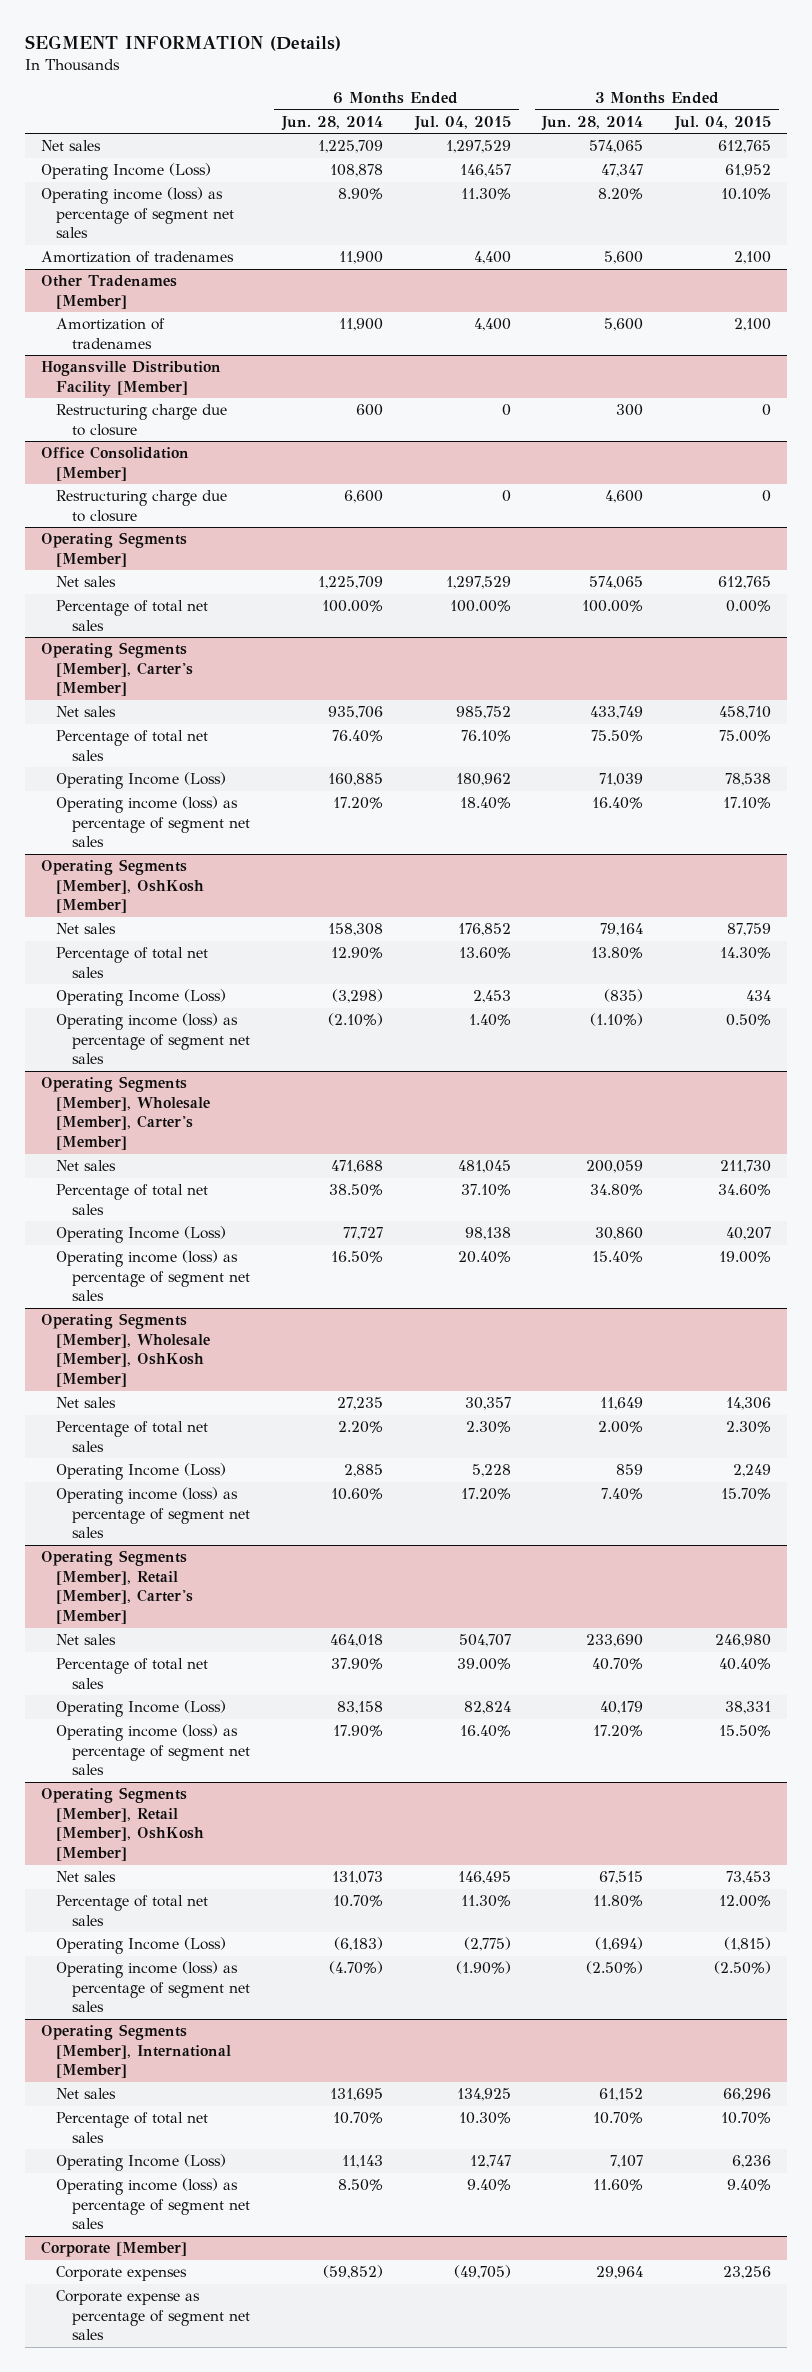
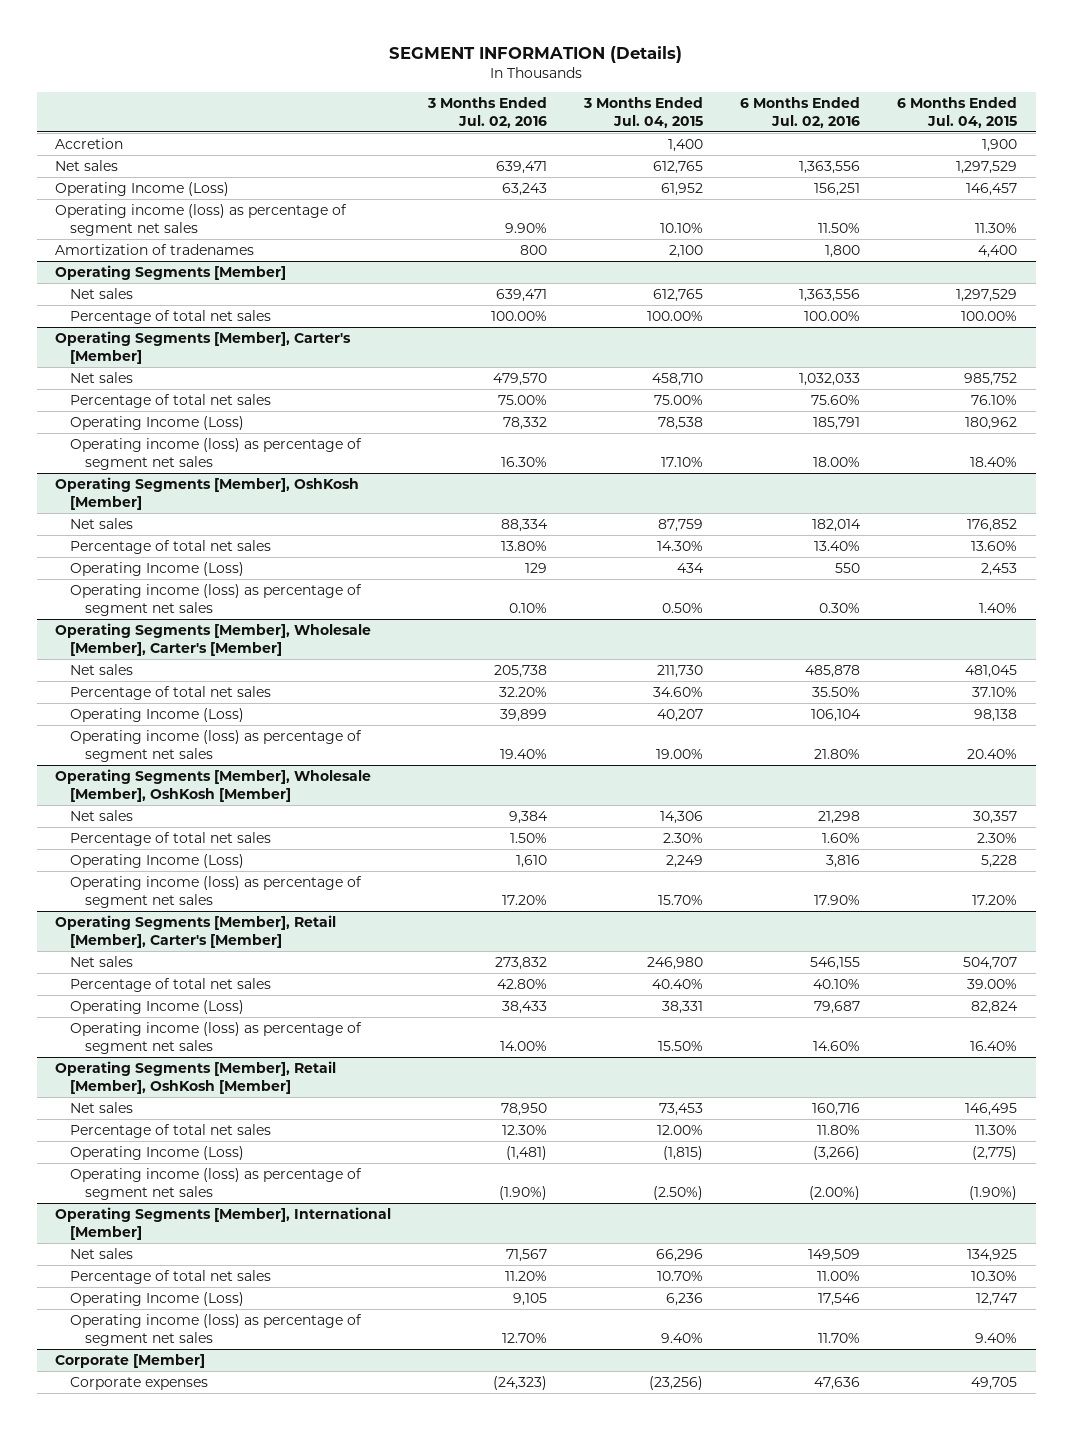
[280,115,383,131] Jun. 28, 2014 -> none
[541,115,644,131] Jun. 28, 2014 -> none
none -> [427,96,548,128] 3 Months Ended Jul. 02, 2016
none -> [740,96,861,128] 6 Months Ended Jul. 02, 2016
none -> [55,137,124,149] Accretion
[40,275,177,309] Other Tradenames [Member] -> none
[56,318,166,349] Amortization of tradenames -> none
[40,361,221,396] Hogansville Distribution Facility [Member] -> none
[56,404,228,436] Restructuring charge due to closure -> none
[40,446,189,481] Office Consolidation [Member] -> none
[56,490,228,522] Restructuring charge due to closure -> none
[726,600,772,613] 0.00% -> [647,310,704,321] 100.00%
[56,2290,250,2341] Corporate expense as percentage of segment net sales -> none
[453,2265,511,2280] (49,705) -> [971,1376,1018,1390] 49,705
[723,2266,772,2280] 23,256 -> [649,1375,704,1390] (23,256)

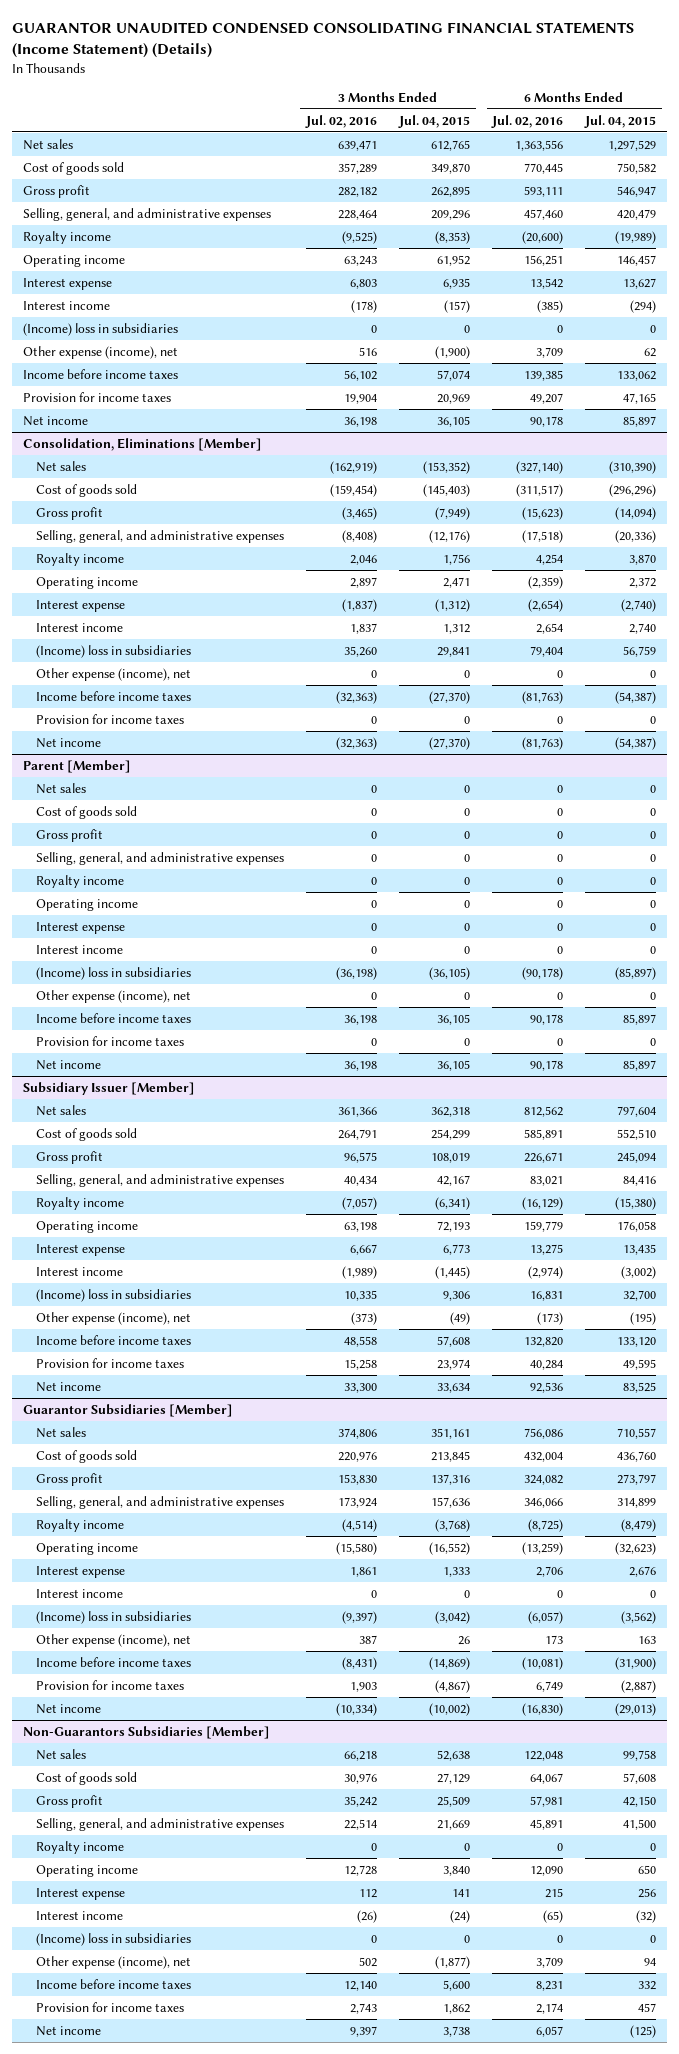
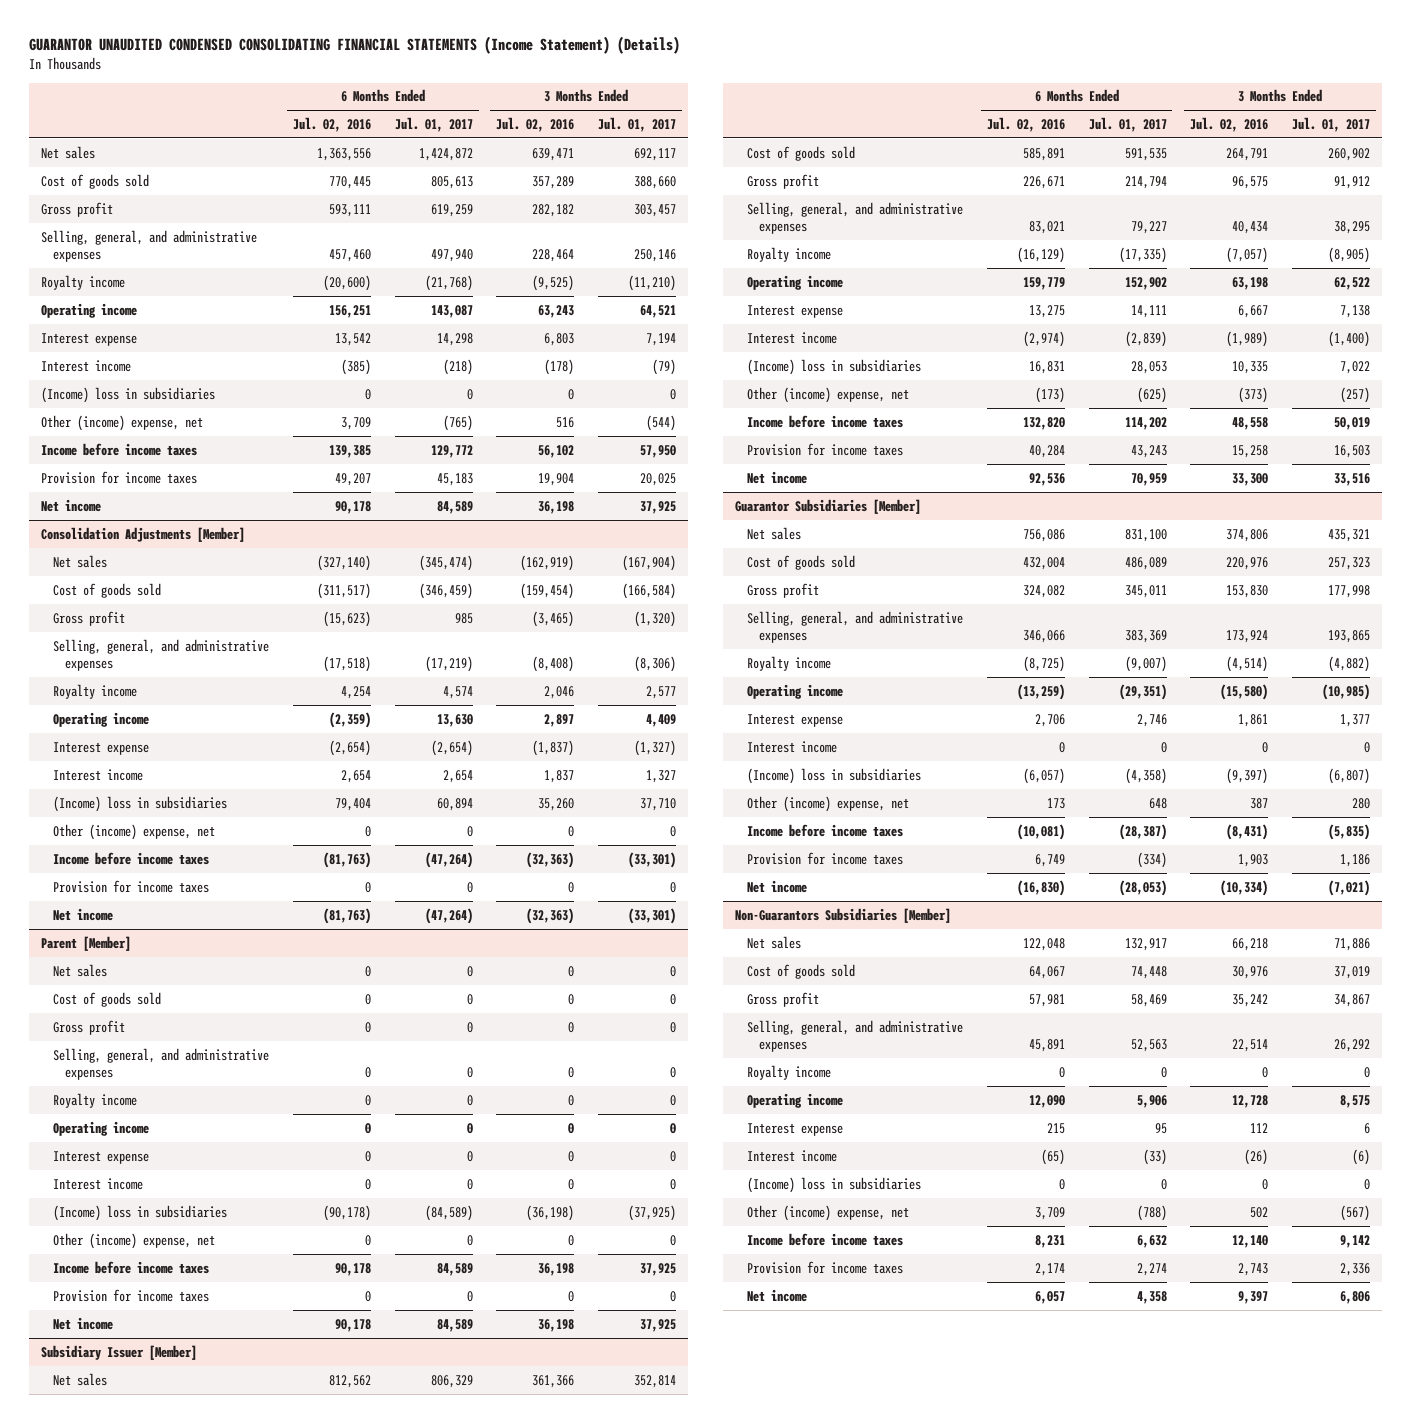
[398,114,471,128] Jul. 04, 2015 -> none
[584,114,657,128] Jul. 04, 2015 -> none
none -> [394,116,473,132] Jul. 01, 2017
none -> [598,116,677,132] Jul. 01, 2017
[22,345,178,359] Other expense (income), net -> [40,414,203,431] Other (income) expense, net
[22,437,262,451] Consolidation, Eliminations [Member] -> [40,526,245,542] Consolidation Adjustments [Member]
[35,667,191,681] Other expense (income), net -> [53,823,216,840] Other (income) expense, net
[35,989,191,1003] Other expense (income), net -> [53,1232,216,1249] Other (income) expense, net
[35,1311,191,1325] Other expense (income), net -> [746,386,909,403] Other (income) expense, net
[35,1633,191,1647] Other expense (income), net -> [746,795,909,812] Other (income) expense, net
[35,1955,191,1969] Other expense (income), net -> [746,1204,909,1221] Other (income) expense, net

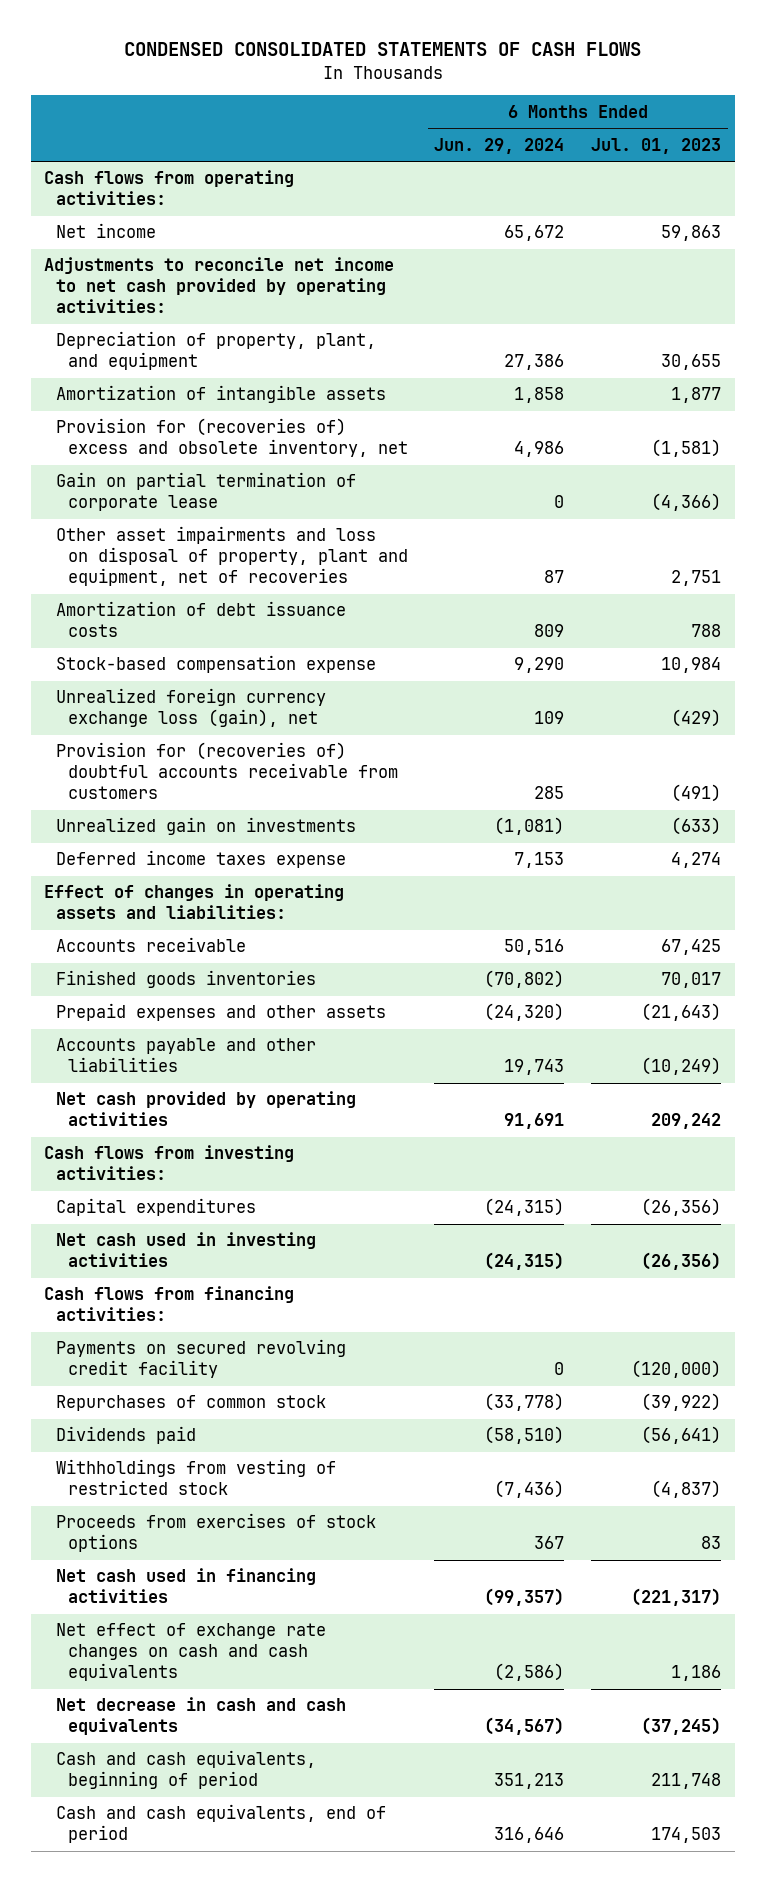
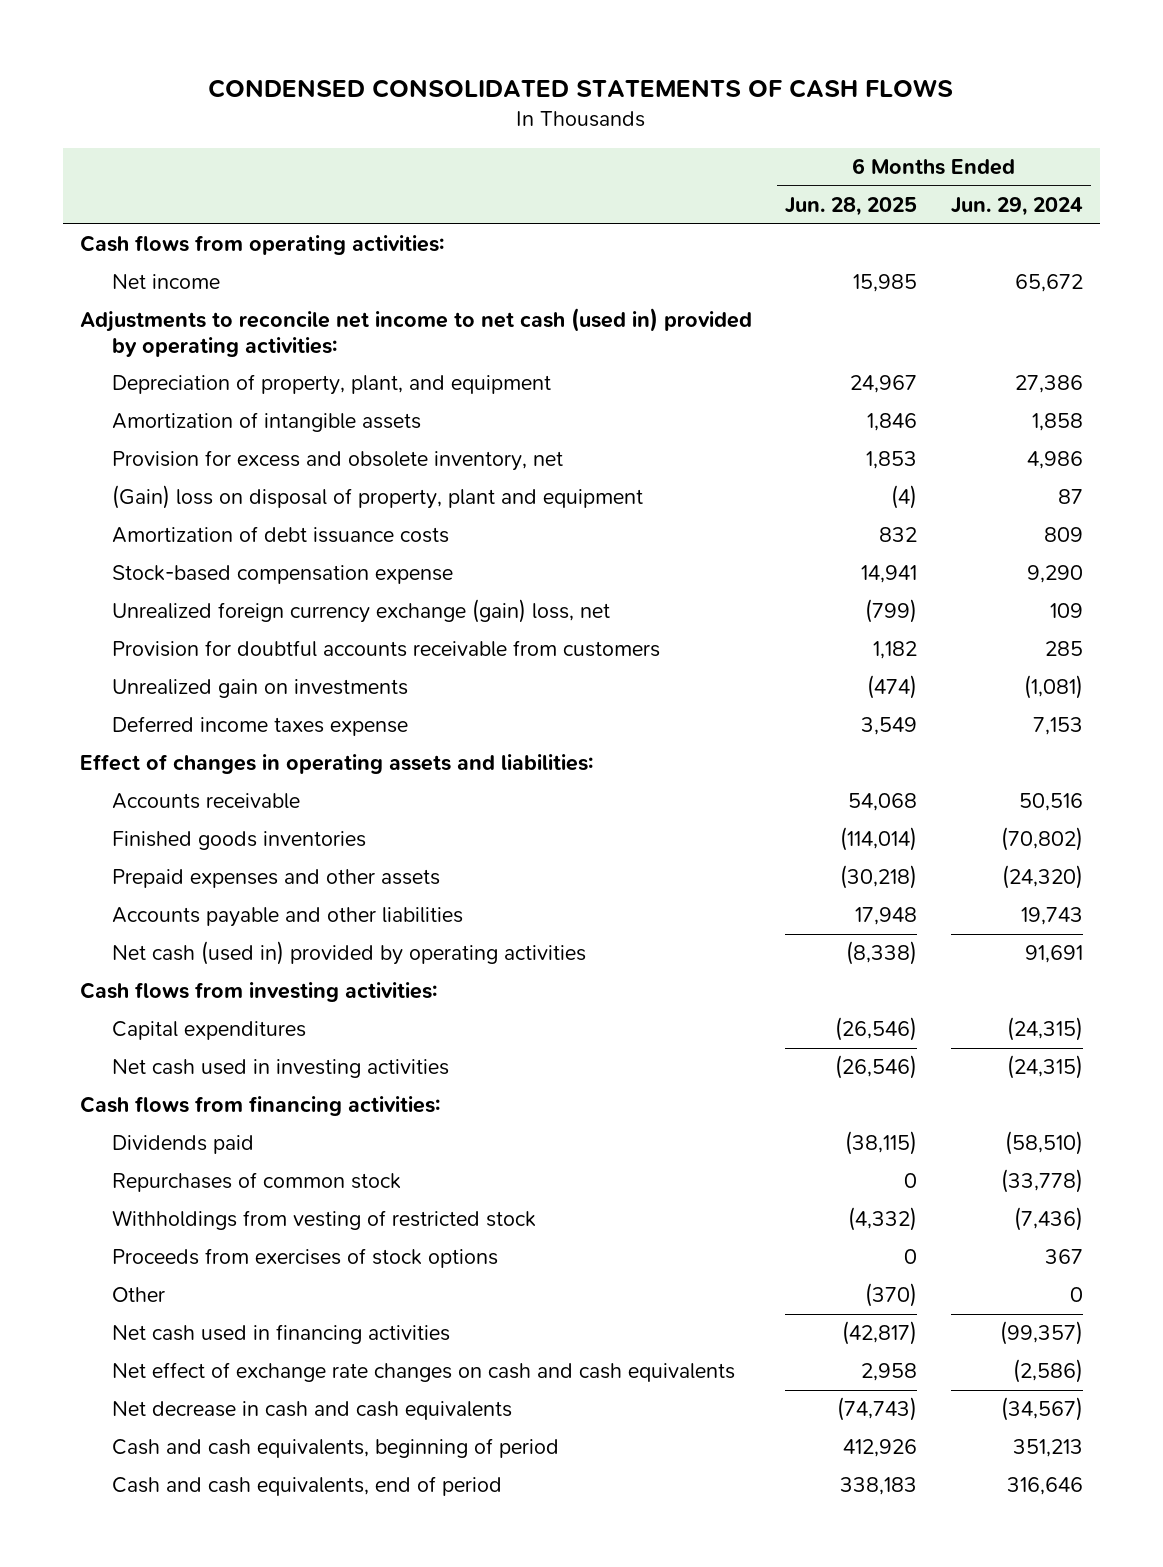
[591,137,722,154] Jul. 01, 2023 -> none
none -> [785,197,918,217] Jun. 28, 2025
[44,257,395,314] Adjustments to reconcile net income to net cash provided by operating activities: -> [79,308,752,357] Adjustments to reconcile net income to net cash (used in) provided by operating activities:
[55,472,356,512] Gain on partial termination of corporate lease -> none
[55,418,408,458] Provision for (recoveries of) excess and obsolete inventory, net -> [112,450,564,472] Provision for excess and obsolete inventory, net
[55,526,408,587] Other asset impairments and loss on disposal of property, plant and equipment, net of recoveries -> [112,485,644,510] (Gain) loss on disposal of property, plant and equipment
[55,688,326,728] Unrealized foreign currency exchange loss (gain), net -> [112,599,611,624] Unrealized foreign currency exchange (gain) loss, net
[55,742,398,800] Provision for (recoveries of) doubtful accounts receivable from customers -> [112,640,661,658] Provision for doubtful accounts receivable from customers
[55,1091,356,1127] Net cash provided by operating activities -> [112,941,587,966] Net cash (used in) provided by operating activities
[55,1339,346,1379] Payments on secured revolving credit facility -> none
[55,1395,326,1412] Repurchases of common stock -> [112,1172,402,1193] Repurchases of common stock
none -> [112,1287,166,1303] Other

